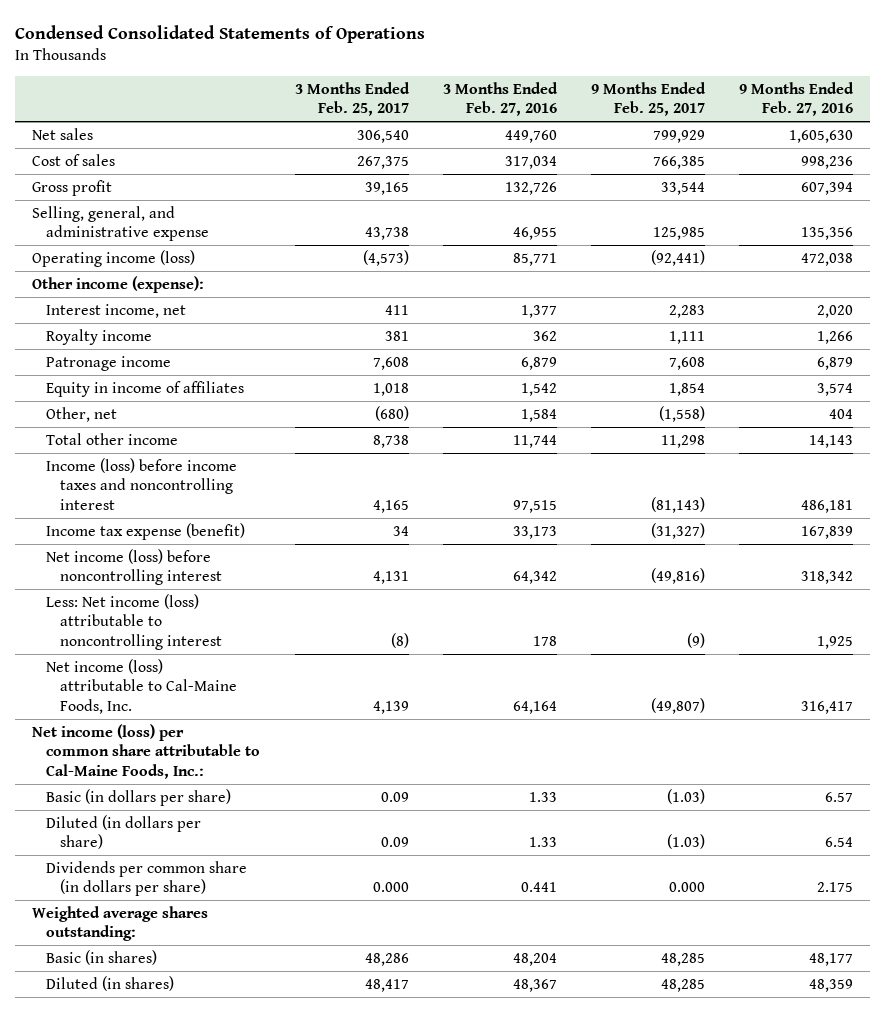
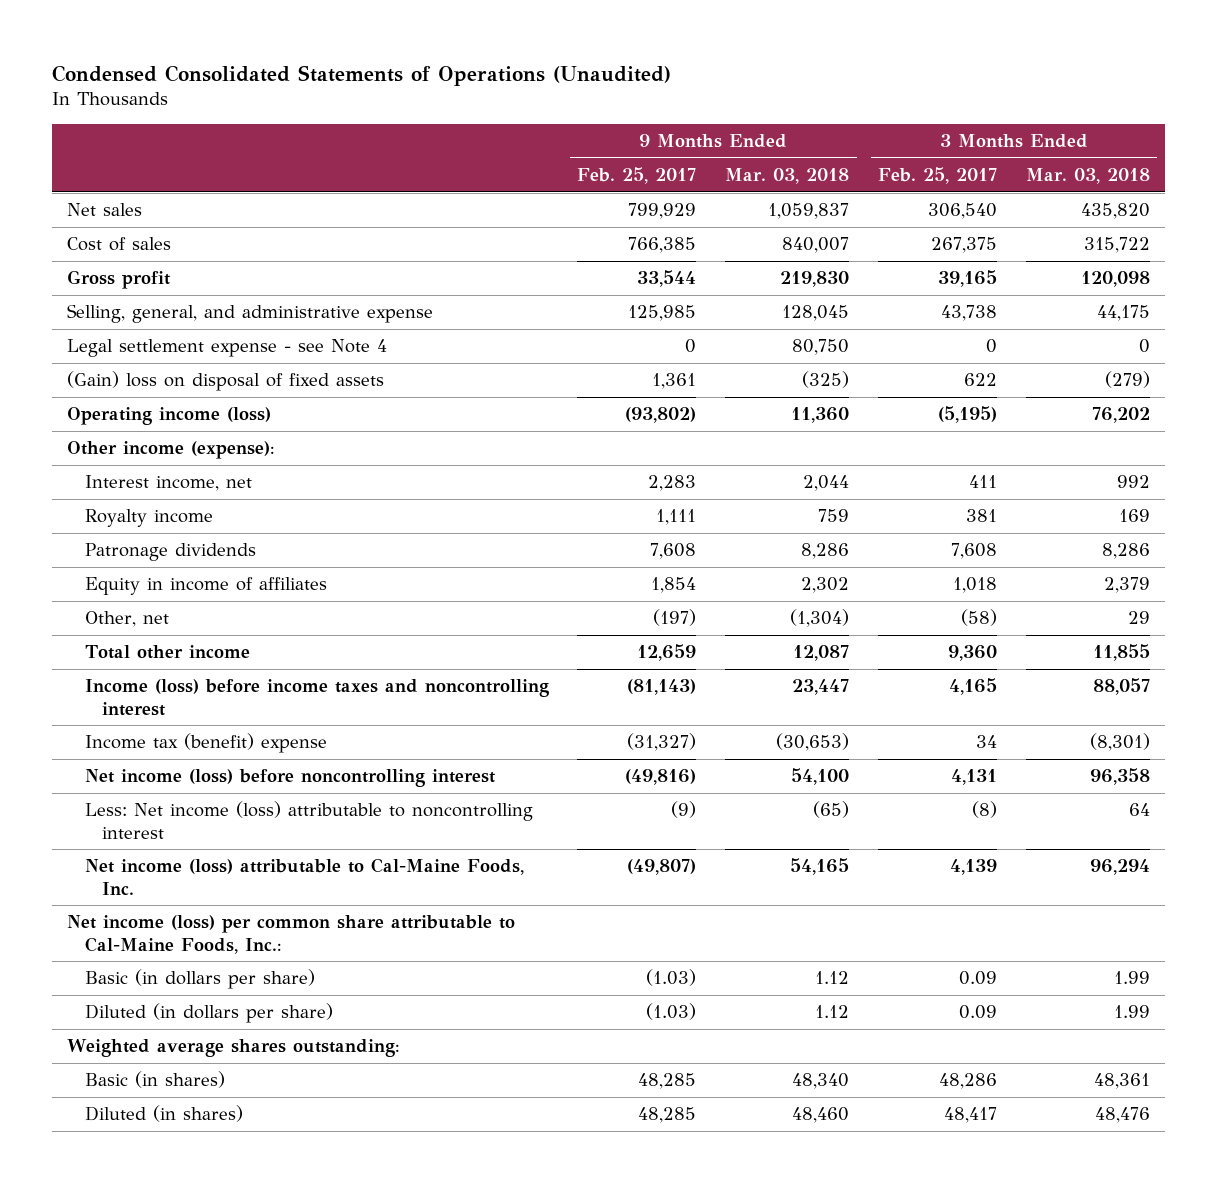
[15,25,426,44] Condensed Consolidated Statements of Operations -> [52,64,672,86] Condensed Consolidated Statements of Operations (Unaudited)
[442,81,558,117] 3 Months Ended Feb. 27, 2016 -> none
[739,81,855,117] 9 Months Ended Feb. 27, 2016 -> none
none -> [725,168,850,185] Mar. 03, 2018
none -> [1026,168,1151,185] Mar. 03, 2018
none -> [66,339,387,358] Legal settlement expense - see Note 4
none -> [66,371,384,392] (Gain) loss on disposal of fixed assets
[362,249,409,266] (4,573) -> [938,406,998,424] (5,195)
[651,249,706,266] (92,441) -> [625,407,697,424] (93,802)
[46,355,172,371] Patronage income -> [84,543,256,562] Patronage dividends
[374,405,409,421] (680) -> [961,609,998,627] (58)
[659,405,706,422] (1,558) -> [653,609,697,627] (197)
[372,434,409,448] 8,738 -> [948,645,998,662] 9,360
[661,434,706,448] 11,298 -> [637,644,697,662] 12,659
[46,522,246,540] Income tax expense (benefit) -> [84,733,327,754] Income tax (benefit) expense
[46,860,248,897] Dividends per common share (in dollars per share) -> none

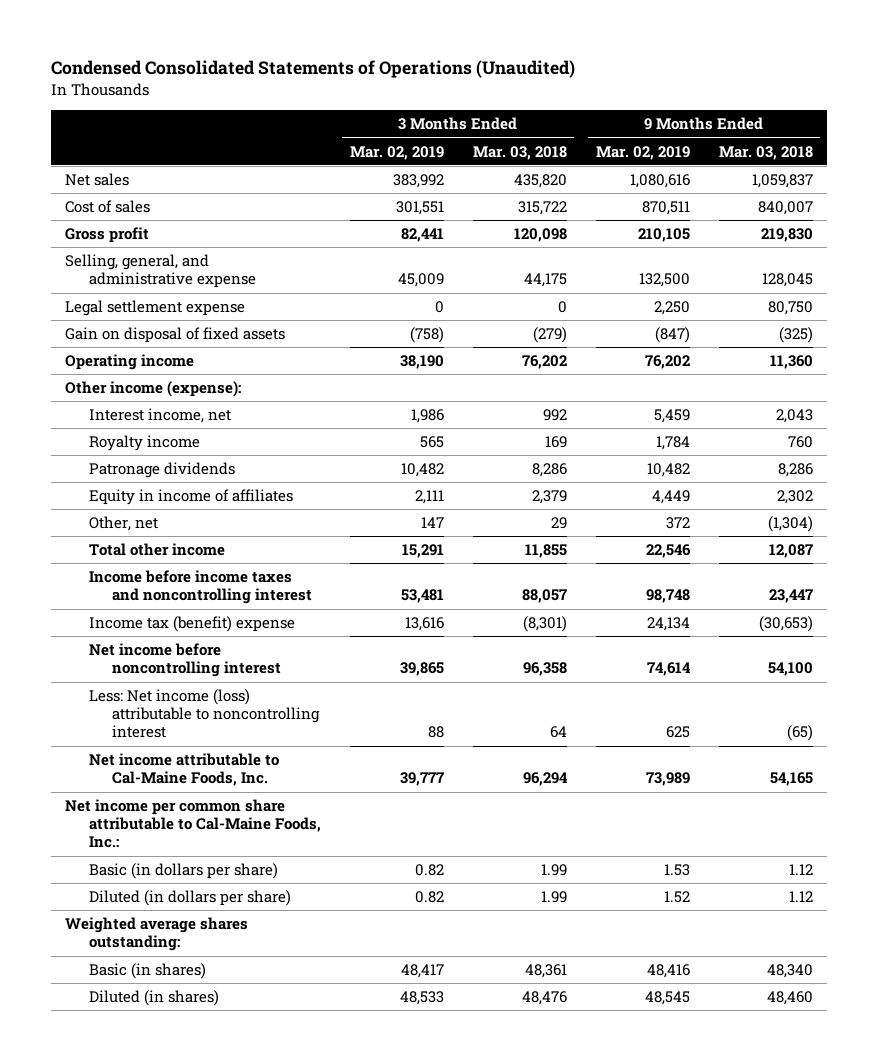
[577,167,697,185] Feb. 25, 2017 -> none
[878,167,998,185] Feb. 25, 2017 -> none
none -> [349,145,444,160] Mar. 02, 2019
none -> [595,145,690,160] Mar. 02, 2019
[66,339,387,358] Legal settlement expense - see Note 4 -> [65,300,246,317] Legal settlement expense
[66,371,384,392] (Gain) loss on disposal of fixed assets -> [65,327,286,344] Gain on disposal of fixed assets
[66,407,271,426] Operating income (loss) -> [65,354,195,371] Operating income
[803,475,850,492] 2,044 -> [775,409,813,424] 2,043
[818,509,850,523] 759 -> [787,436,813,449] 760
[84,679,549,716] Income (loss) before income taxes and noncontrolling interest -> [88,570,313,605] Income before income taxes and noncontrolling interest
[84,769,495,788] Net income (loss) before noncontrolling interest -> [88,643,282,678] Net income before noncontrolling interest
[84,858,524,895] Net income (loss) attributable to Cal-Maine Foods, Inc. -> [88,753,279,787] Net income attributable to Cal-Maine Foods, Inc.
[66,915,515,954] Net income (loss) per common share attributable to Cal-Maine Foods, Inc.: -> [65,799,321,849] Net income per common share attributable to Cal-Maine Foods, Inc.:

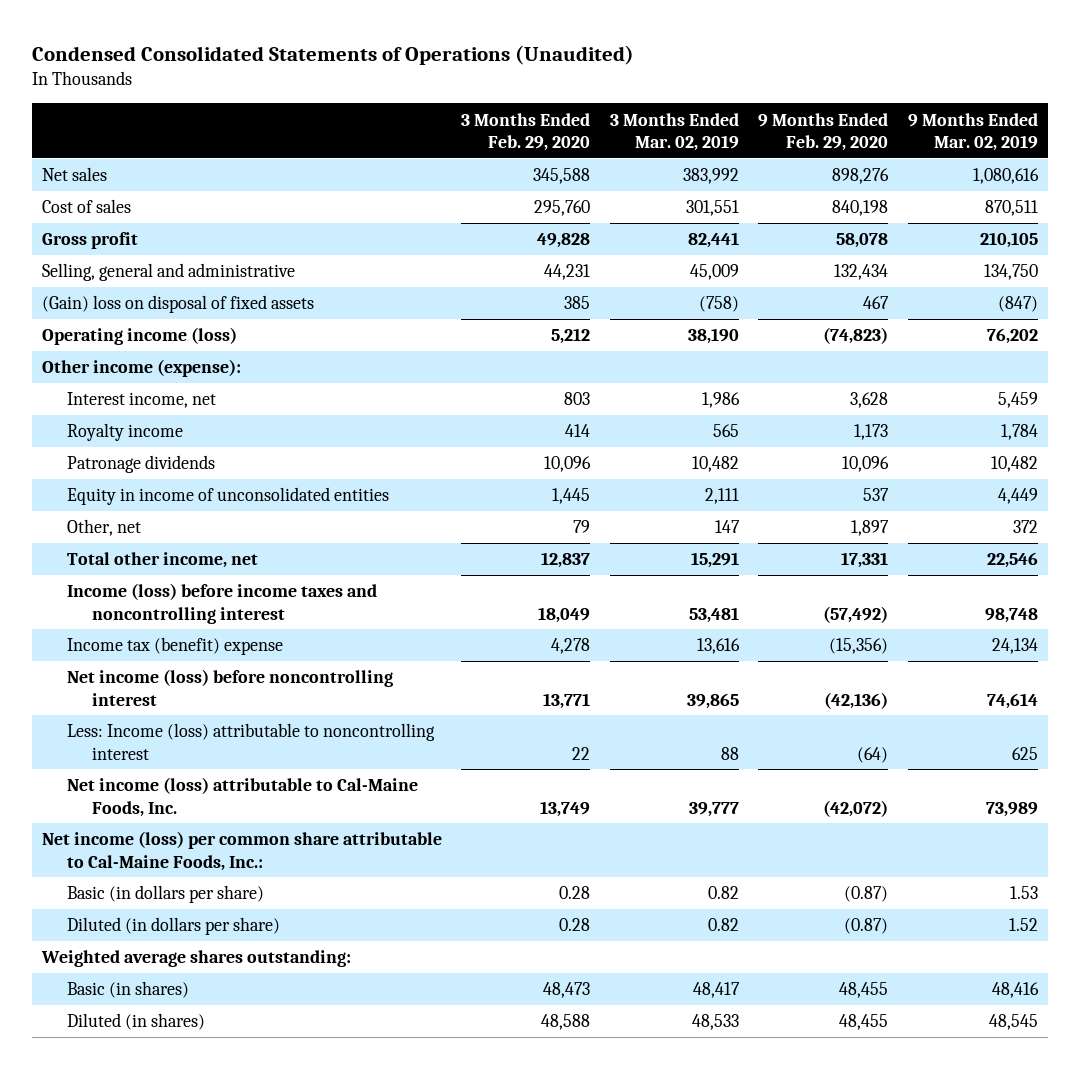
[472,145,567,160] Mar. 03, 2018 -> none
[718,145,813,160] Mar. 03, 2018 -> none
none -> [461,112,591,151] 3 Months Ended Feb. 29, 2020
none -> [758,112,889,151] 9 Months Ended Feb. 29, 2020
[65,300,246,317] Legal settlement expense -> none
[65,254,256,289] Selling, general, and administrative expense -> [41,263,295,282] Selling, general and administrative
[638,273,690,288] 132,500 -> [983,264,1038,281] 134,750
[65,327,286,344] Gain on disposal of fixed assets -> [41,295,314,314] (Gain) loss on disposal of fixed assets
[65,354,195,371] Operating income -> [41,327,237,346] Operating income (loss)
[88,489,293,506] Equity in income of affiliates -> [66,487,389,506] Equity in income of unconsolidated entities
[88,543,225,557] Total other income -> [66,552,258,569] Total other income, net
[88,570,313,605] Income before income taxes and noncontrolling interest -> [66,583,377,624] Income (loss) before income taxes and noncontrolling interest
[88,643,282,678] Net income before noncontrolling interest -> [66,669,393,706] Net income (loss) before noncontrolling interest
[88,689,321,739] Less: Net income (loss) attributable to noncontrolling interest -> [66,723,435,760] Less: Income (loss) attributable to noncontrolling interest
[88,753,279,787] Net income attributable to Cal-Maine Foods, Inc. -> [66,777,418,817] Net income (loss) attributable to Cal-Maine Foods, Inc.
[65,799,321,849] Net income per common share attributable to Cal-Maine Foods, Inc.: -> [41,831,442,871] Net income (loss) per common share attributable to Cal-Maine Foods, Inc.:

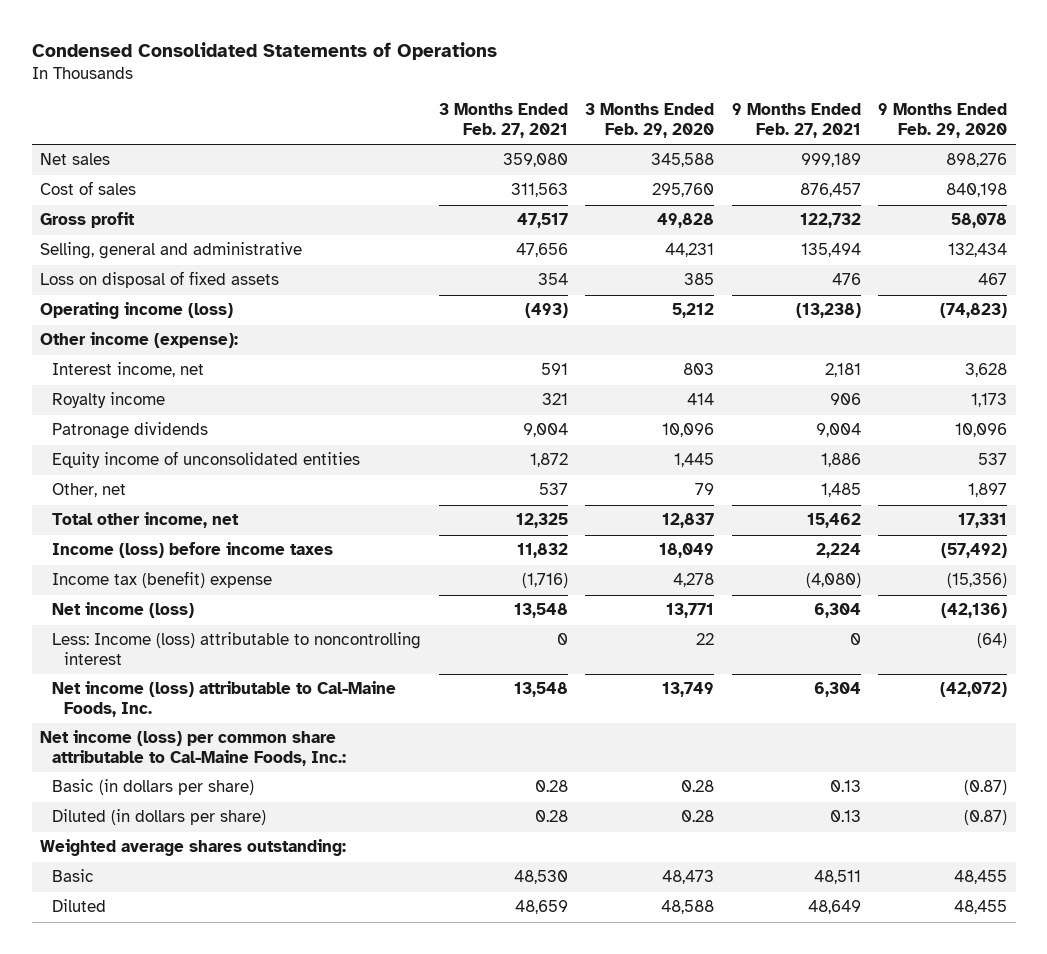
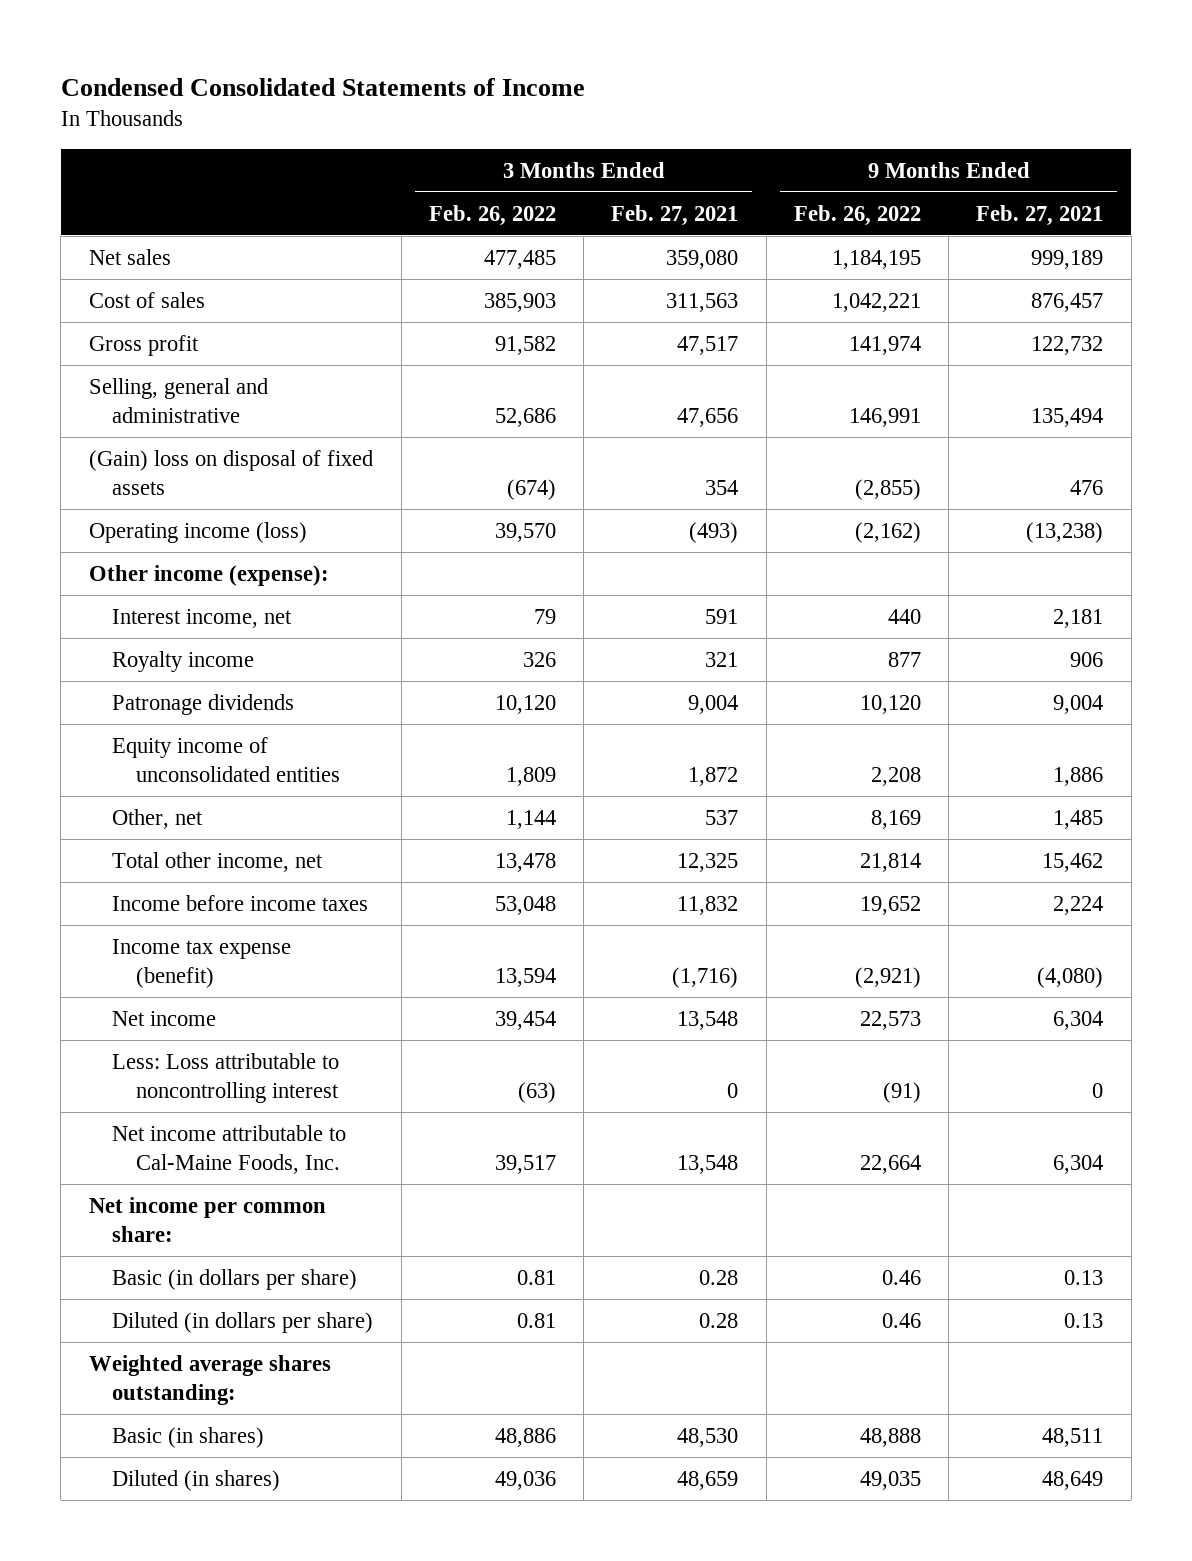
[31,41,497,60] Condensed Consolidated Statements of Operations -> [60,77,585,96] Condensed Consolidated Statements of Income
[585,103,715,138] 3 Months Ended Feb. 29, 2020 -> none
[877,103,1007,138] 9 Months Ended Feb. 29, 2020 -> none
none -> [428,204,556,226] Feb. 26, 2022
none -> [793,204,921,226] Feb. 26, 2022
[40,271,280,289] Loss on disposal of fixed assets -> [88,449,373,495] (Gain) loss on disposal of fixed assets
[52,542,334,559] Income (loss) before income taxes -> [112,894,369,911] Income before income taxes
[52,571,273,589] Income tax (benefit) expense -> [112,938,292,988] Income tax expense (benefit)
[52,602,195,619] Net income (loss) -> [112,1010,217,1026] Net income
[52,632,422,665] Less: Income (loss) attributable to noncontrolling interest -> [112,1052,340,1103] Less: Loss attributable to noncontrolling interest
[52,681,397,717] Net income (loss) attributable to Cal-Maine Foods, Inc. -> [112,1124,347,1174] Net income attributable to Cal-Maine Foods, Inc.
[40,730,347,766] Net income (loss) per common share attributable to Cal-Maine Foods, Inc.: -> [88,1196,326,1242] Net income per common share:
[52,869,95,883] Basic -> [112,1426,265,1448] Basic (in shares)
[52,899,107,913] Diluted -> [112,1469,281,1491] Diluted (in shares)

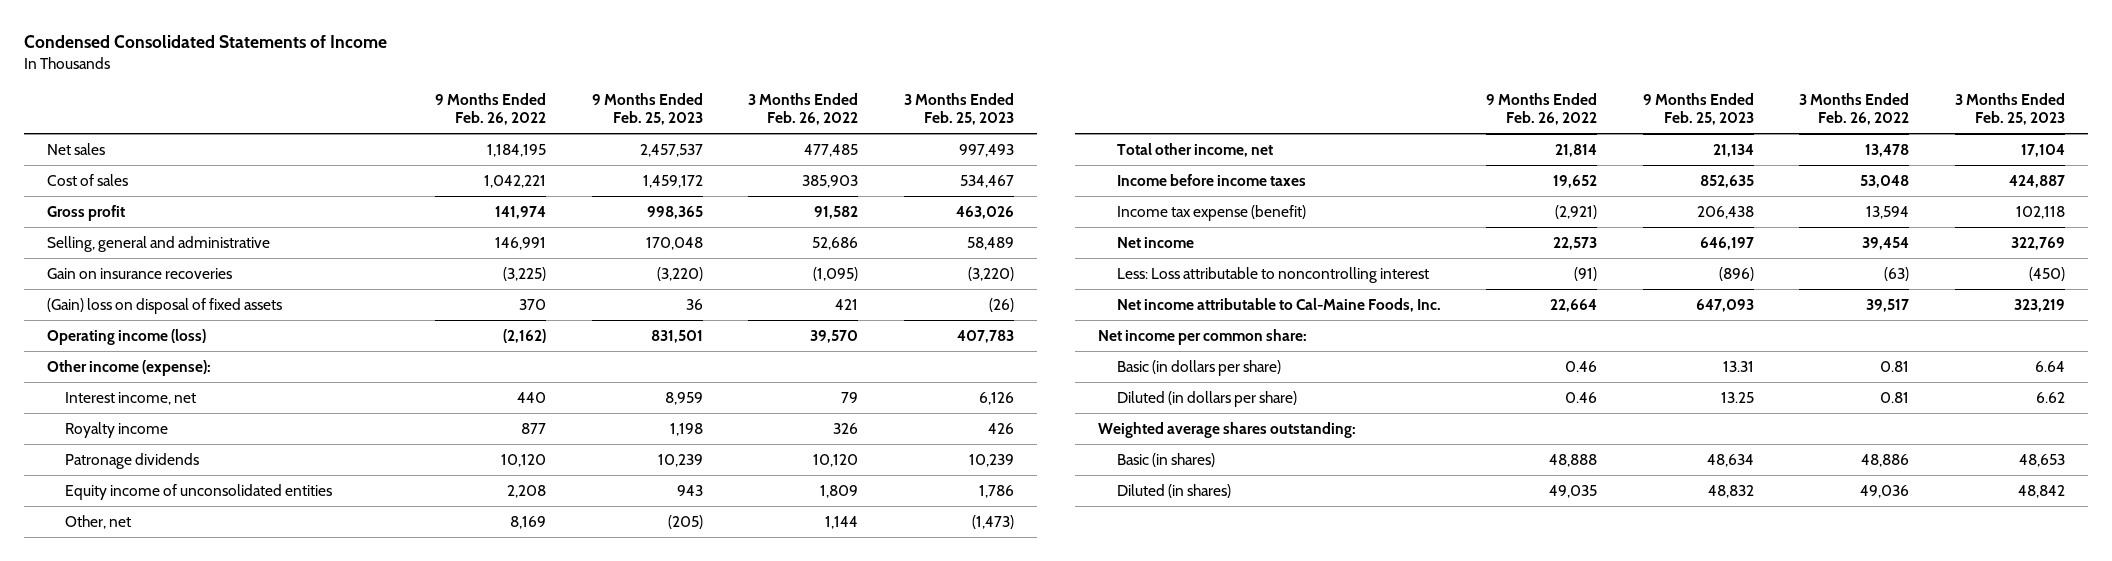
[611,204,739,226] Feb. 27, 2021 -> none
[976,204,1104,226] Feb. 27, 2021 -> none
none -> [591,92,703,126] 9 Months Ended Feb. 25, 2023
none -> [903,92,1014,126] 3 Months Ended Feb. 25, 2023
none -> [46,267,232,279] Gain on insurance recoveries
[506,478,556,500] (674) -> [835,298,859,310] 421
[854,478,921,500] (2,855) -> [518,298,546,310] 370

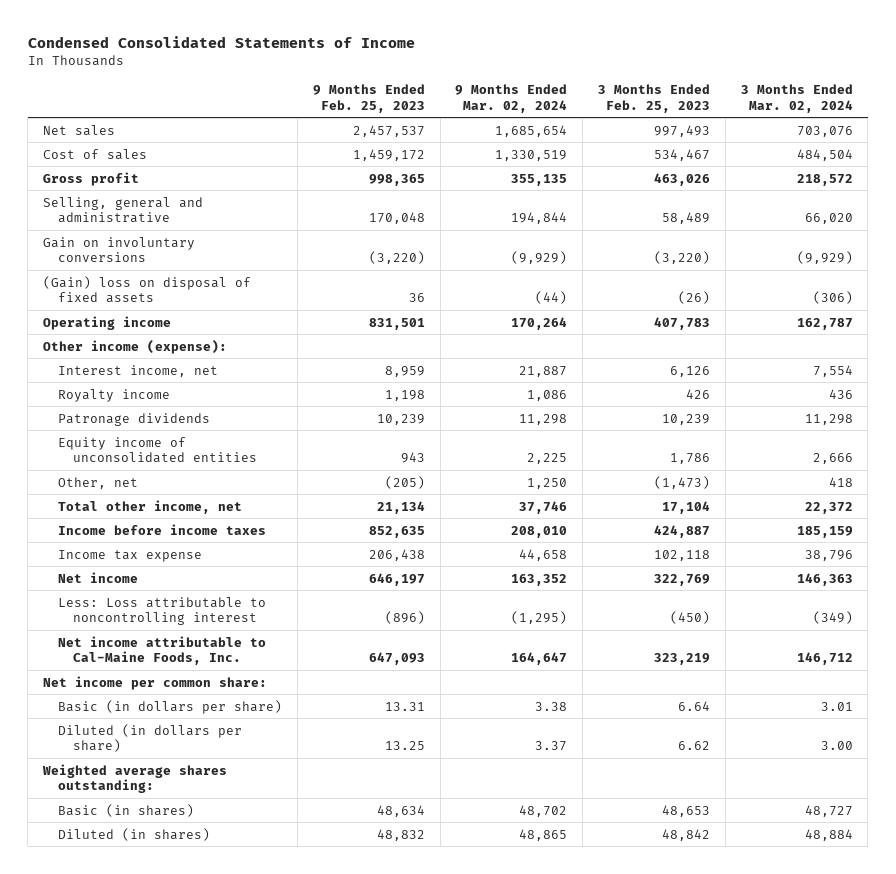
[434,92,546,126] 9 Months Ended Feb. 26, 2022 -> none
[748,92,859,126] 3 Months Ended Feb. 26, 2022 -> none
none -> [455,84,568,113] 9 Months Ended Mar. 02, 2024
none -> [740,84,853,113] 3 Months Ended Mar. 02, 2024
[46,267,232,279] Gain on insurance recoveries -> [43,236,196,263] Gain on involuntary conversions
[46,328,206,345] Operating income (loss) -> [43,315,172,330] Operating income
[1116,204,1306,221] Income tax expense (benefit) -> [58,549,203,562] Income tax expense

